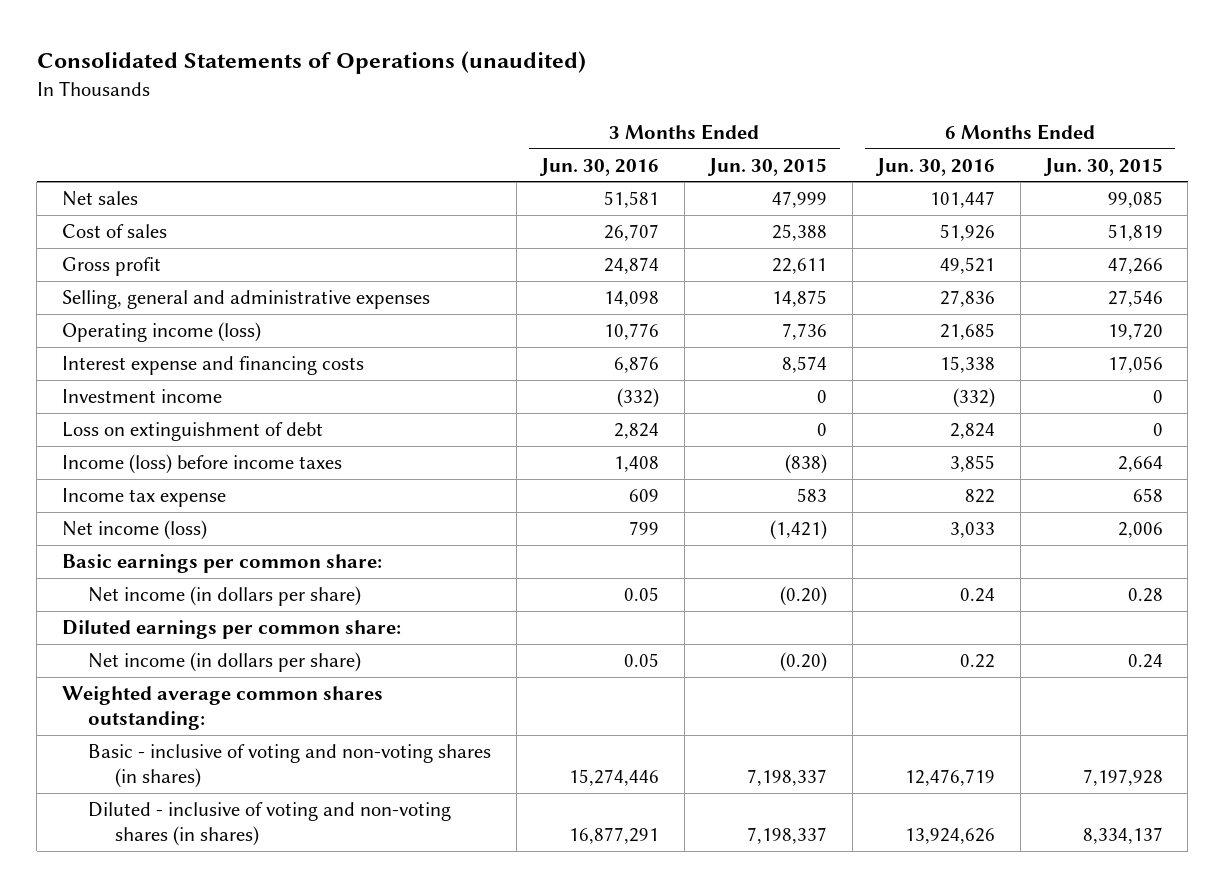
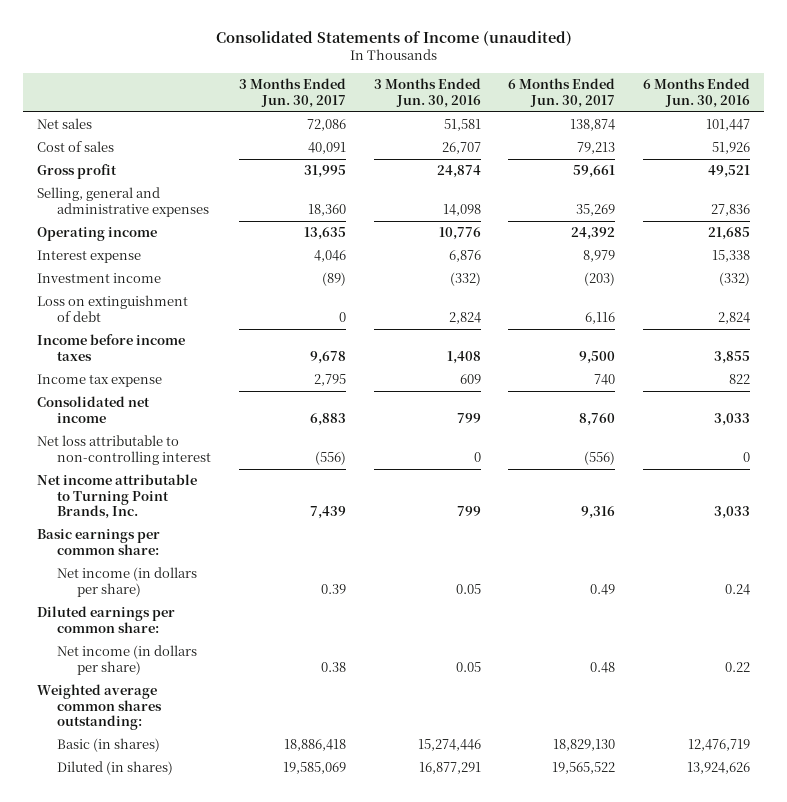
[36,51,586,75] Consolidated Statements of Operations (unaudited) -> [215,30,572,46] Consolidated Statements of Income (unaudited)
[707,157,828,176] Jun. 30, 2015 -> none
[1042,157,1163,176] Jun. 30, 2015 -> none
none -> [238,78,346,108] 3 Months Ended Jun. 30, 2017
none -> [508,78,616,108] 6 Months Ended Jun. 30, 2017
[61,321,261,342] Operating income (loss) -> [36,227,157,242] Operating income
[61,355,364,375] Interest expense and financing costs -> [36,250,141,264] Interest expense
[61,453,342,474] Income (loss) before income taxes -> [36,334,185,361] Income before income taxes
none -> [36,396,150,423] Consolidated net income
none -> [36,435,211,465] Net loss attributable to non-controlling interest
[61,519,207,540] Net income (loss) -> [36,474,197,520] Net income attributable to Turning Point Brands, Inc.
[88,743,492,788] Basic - inclusive of voting and non-voting shares (in shares) -> [56,738,160,753] Basic (in shares)
[88,801,452,846] Diluted - inclusive of voting and non-voting shares (in shares) -> [56,761,173,776] Diluted (in shares)

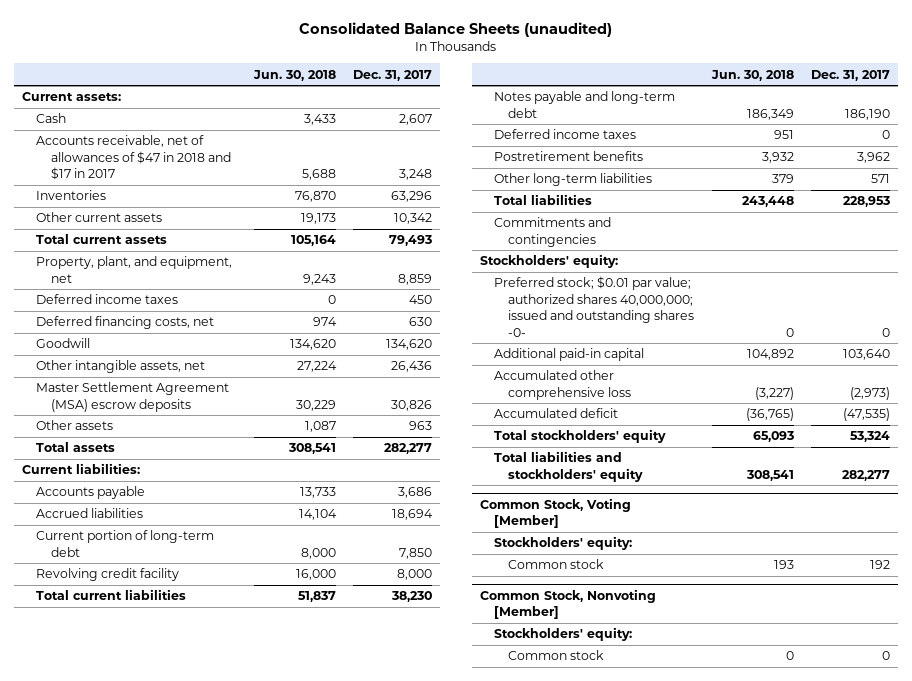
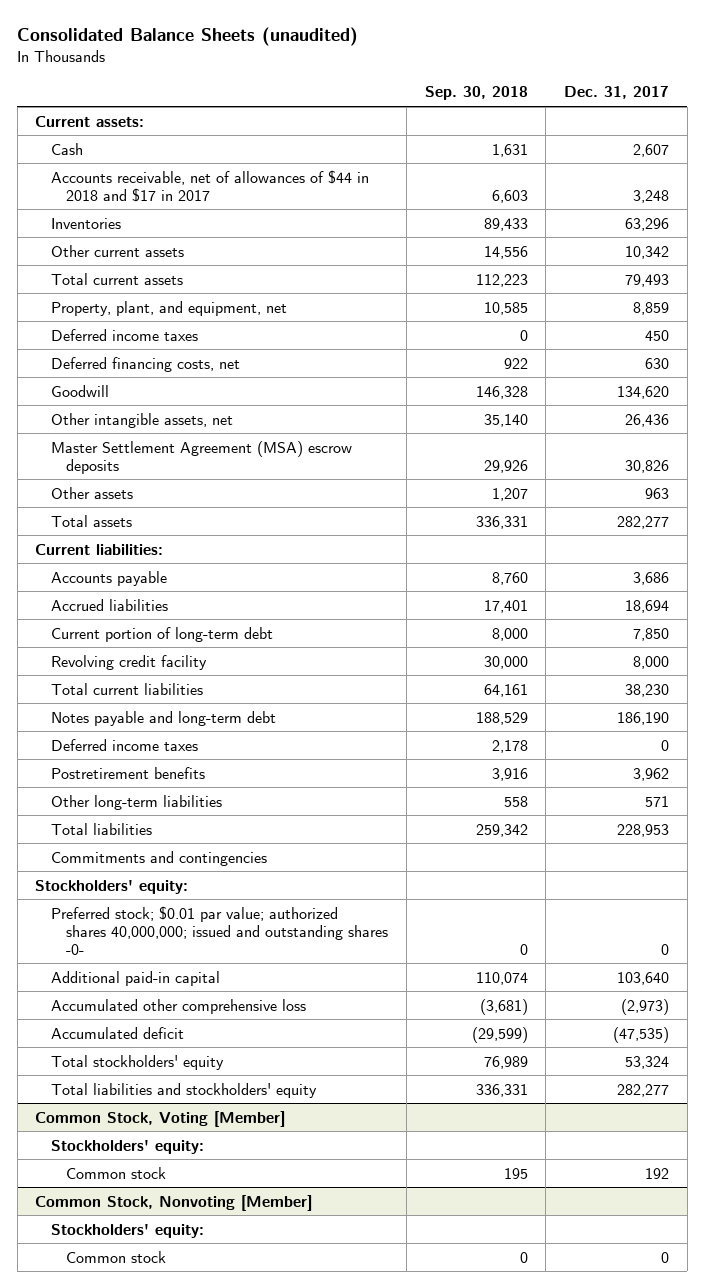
[252,69,336,81] Jun. 30, 2018 -> none
none -> [424,86,528,101] Sep. 30, 2018
[36,135,231,181] Accounts receivable, net of allowances of $47 in 2018 and $17 in 2017 -> [50,169,369,202] Accounts receivable, net of allowances of $44 in 2018 and $17 in 2017

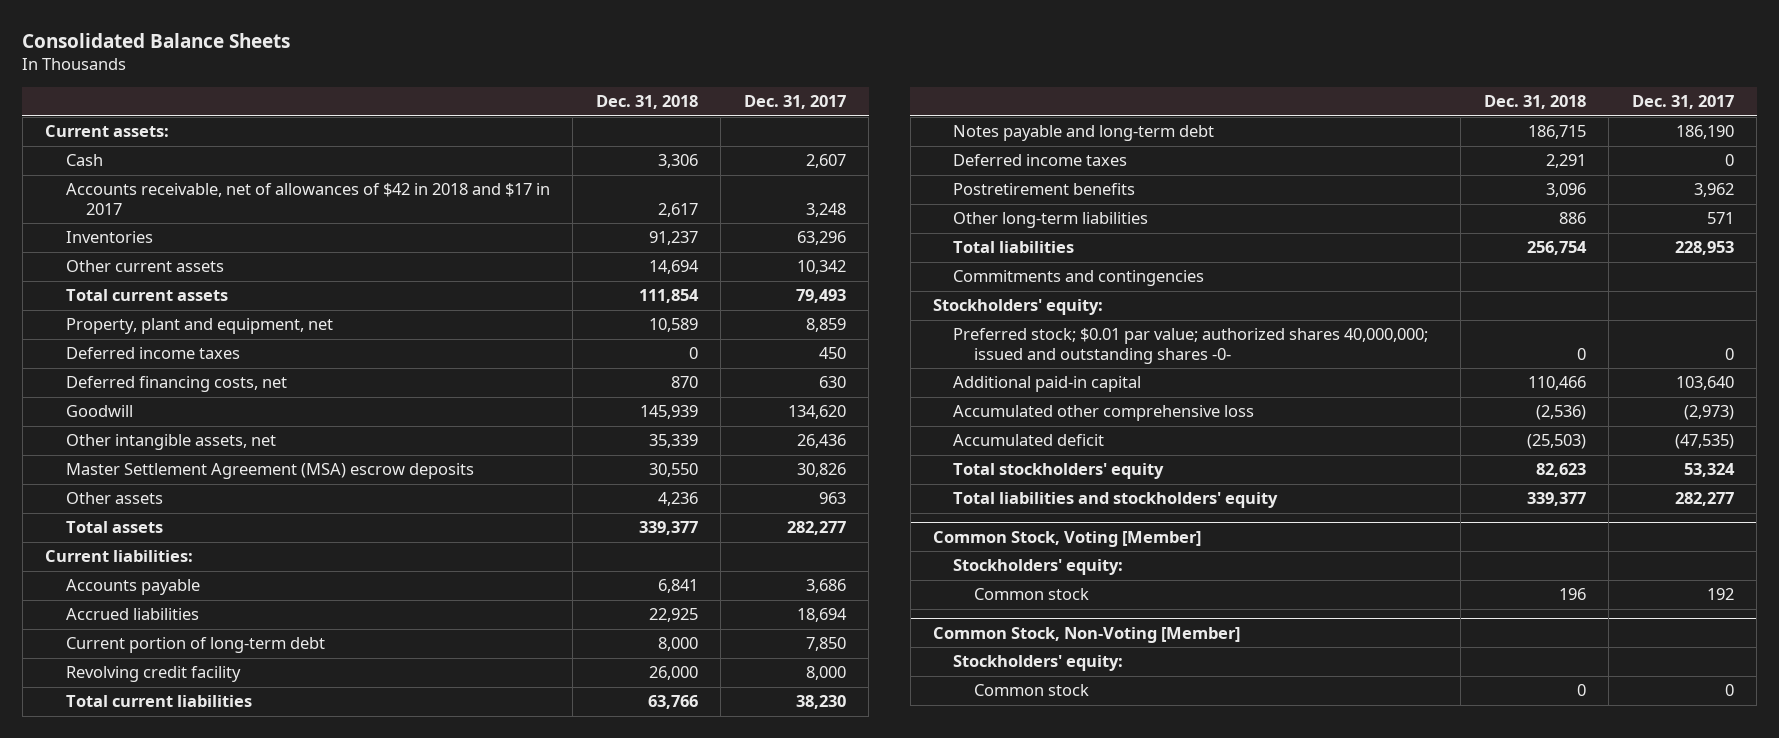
[17,27,359,47] Consolidated Balance Sheets (unaudited) -> [22,32,291,48] Consolidated Balance Sheets
[424,86,528,101] Sep. 30, 2018 -> none
none -> [595,95,698,110] Dec. 31, 2018
[50,169,369,202] Accounts receivable, net of allowances of $44 in 2018 and $17 in 2017 -> [65,183,550,215] Accounts receivable, net of allowances of $42 in 2018 and $17 in 2017
[50,300,287,316] Property, plant, and equipment, net -> [65,318,333,335] Property, plant and equipment, net
[35,1194,313,1211] Common Stock, Nonvoting [Member] -> [933,626,1241,643] Common Stock, Non-Voting [Member]

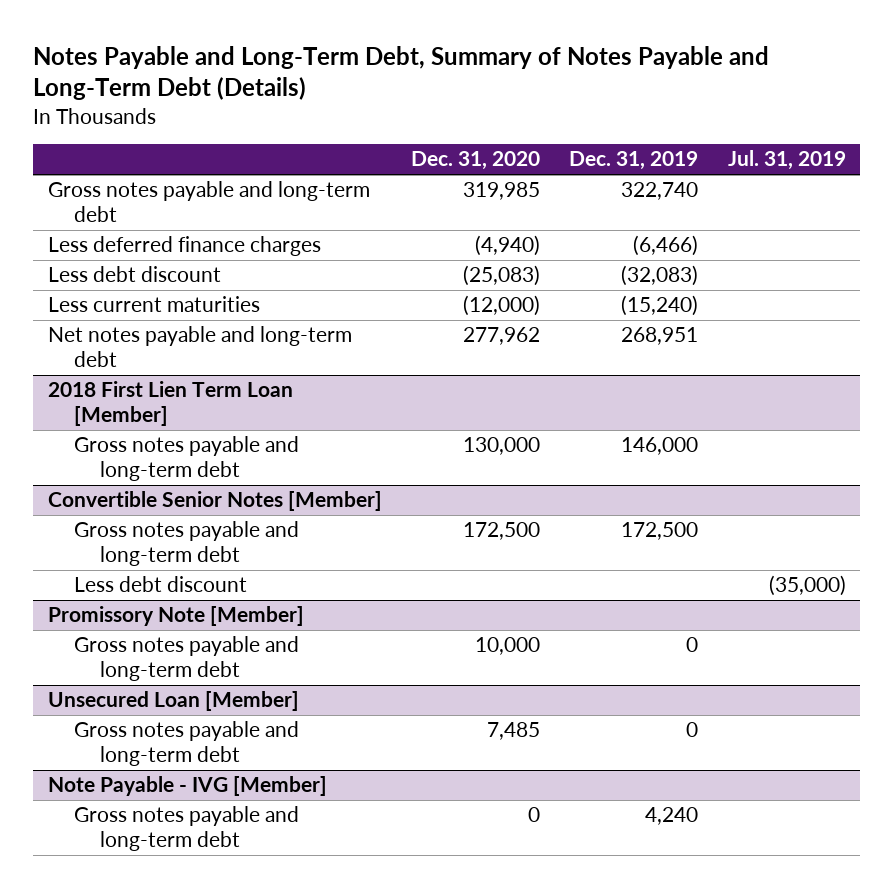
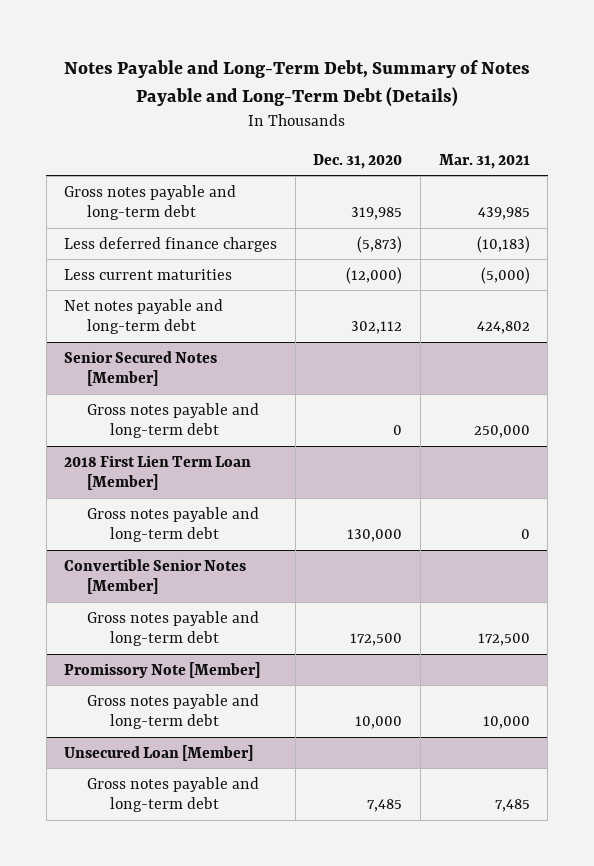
[569,151,699,171] Dec. 31, 2019 -> none
[727,150,846,171] Jul. 31, 2019 -> none
none -> [438,153,530,169] Mar. 31, 2021
[47,266,221,283] Less debt discount -> none
[474,235,540,257] (4,940) -> [357,235,403,253] (5,873)
[462,327,540,346] 277,962 -> [351,321,403,335] 302,112
none -> [64,350,218,387] Senior Secured Notes [Member]
none -> [87,402,260,439] Gross notes payable and long-term debt
[73,576,247,593] Less debt discount -> none
[47,776,327,797] Note Payable - IVG [Member] -> none
[73,806,299,852] Gross notes payable and long-term debt -> none

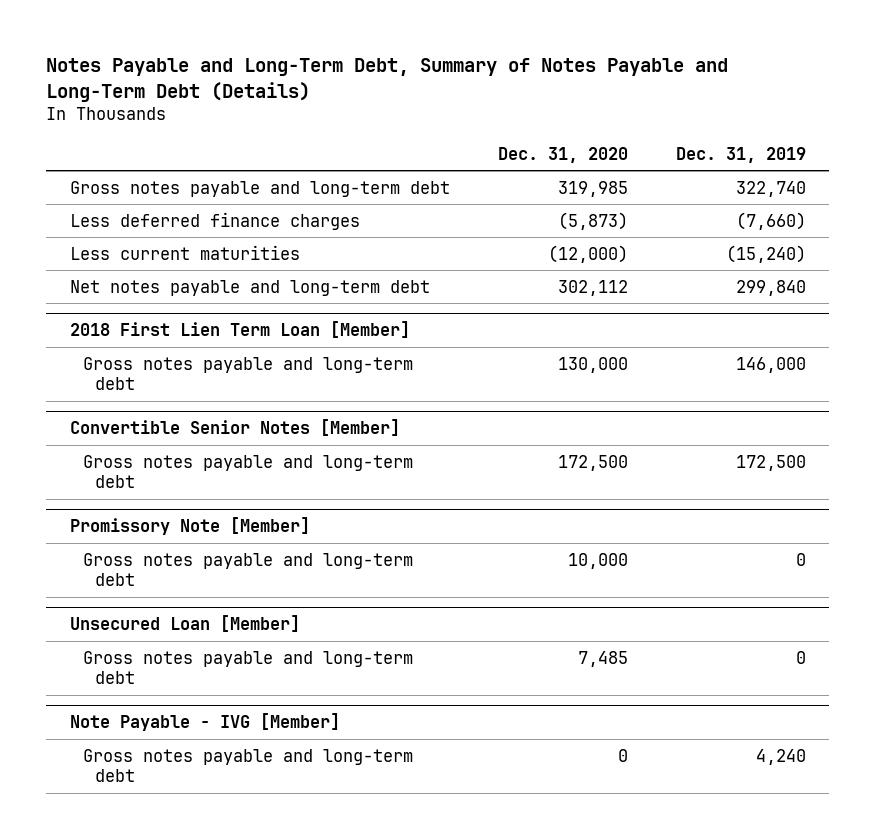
[438,153,530,169] Mar. 31, 2021 -> none
none -> [675,146,806,163] Dec. 31, 2019
[64,350,218,387] Senior Secured Notes [Member] -> none
[87,402,260,439] Gross notes payable and long-term debt -> none
none -> [70,712,341,731] Note Payable - IVG [Member]
none -> [82,748,413,782] Gross notes payable and long-term debt

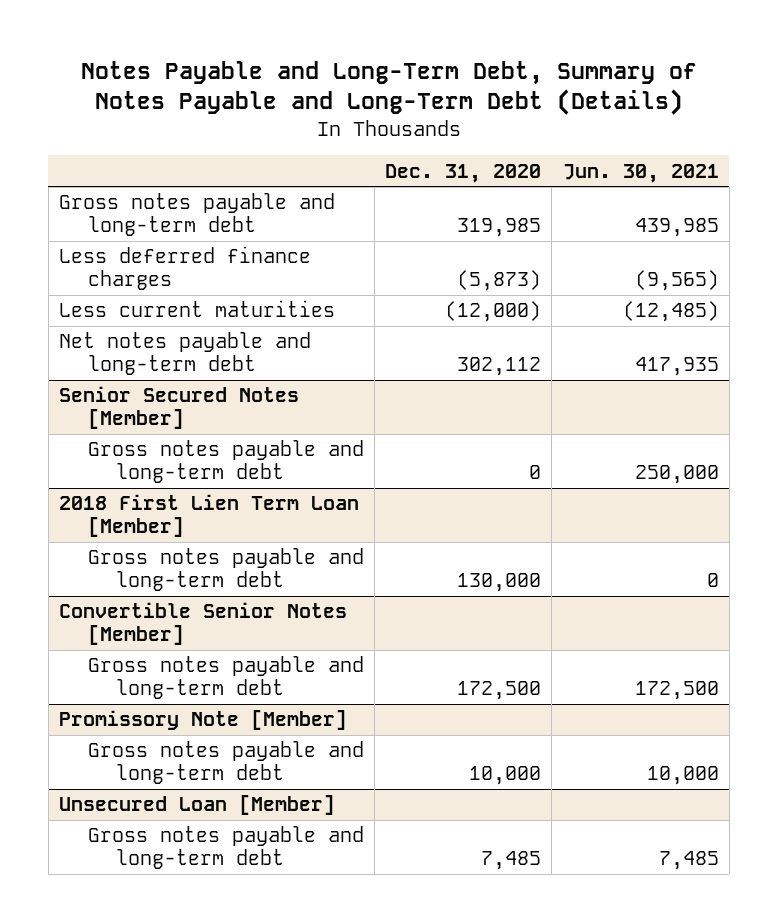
[675,146,806,163] Dec. 31, 2019 -> none
none -> [562,163,719,183] Jun. 30, 2021
none -> [59,386,300,430] Senior Secured Notes [Member]
none -> [87,440,364,484] Gross notes payable and long-term debt
[70,712,341,731] Note Payable - IVG [Member] -> none
[82,748,413,782] Gross notes payable and long-term debt -> none

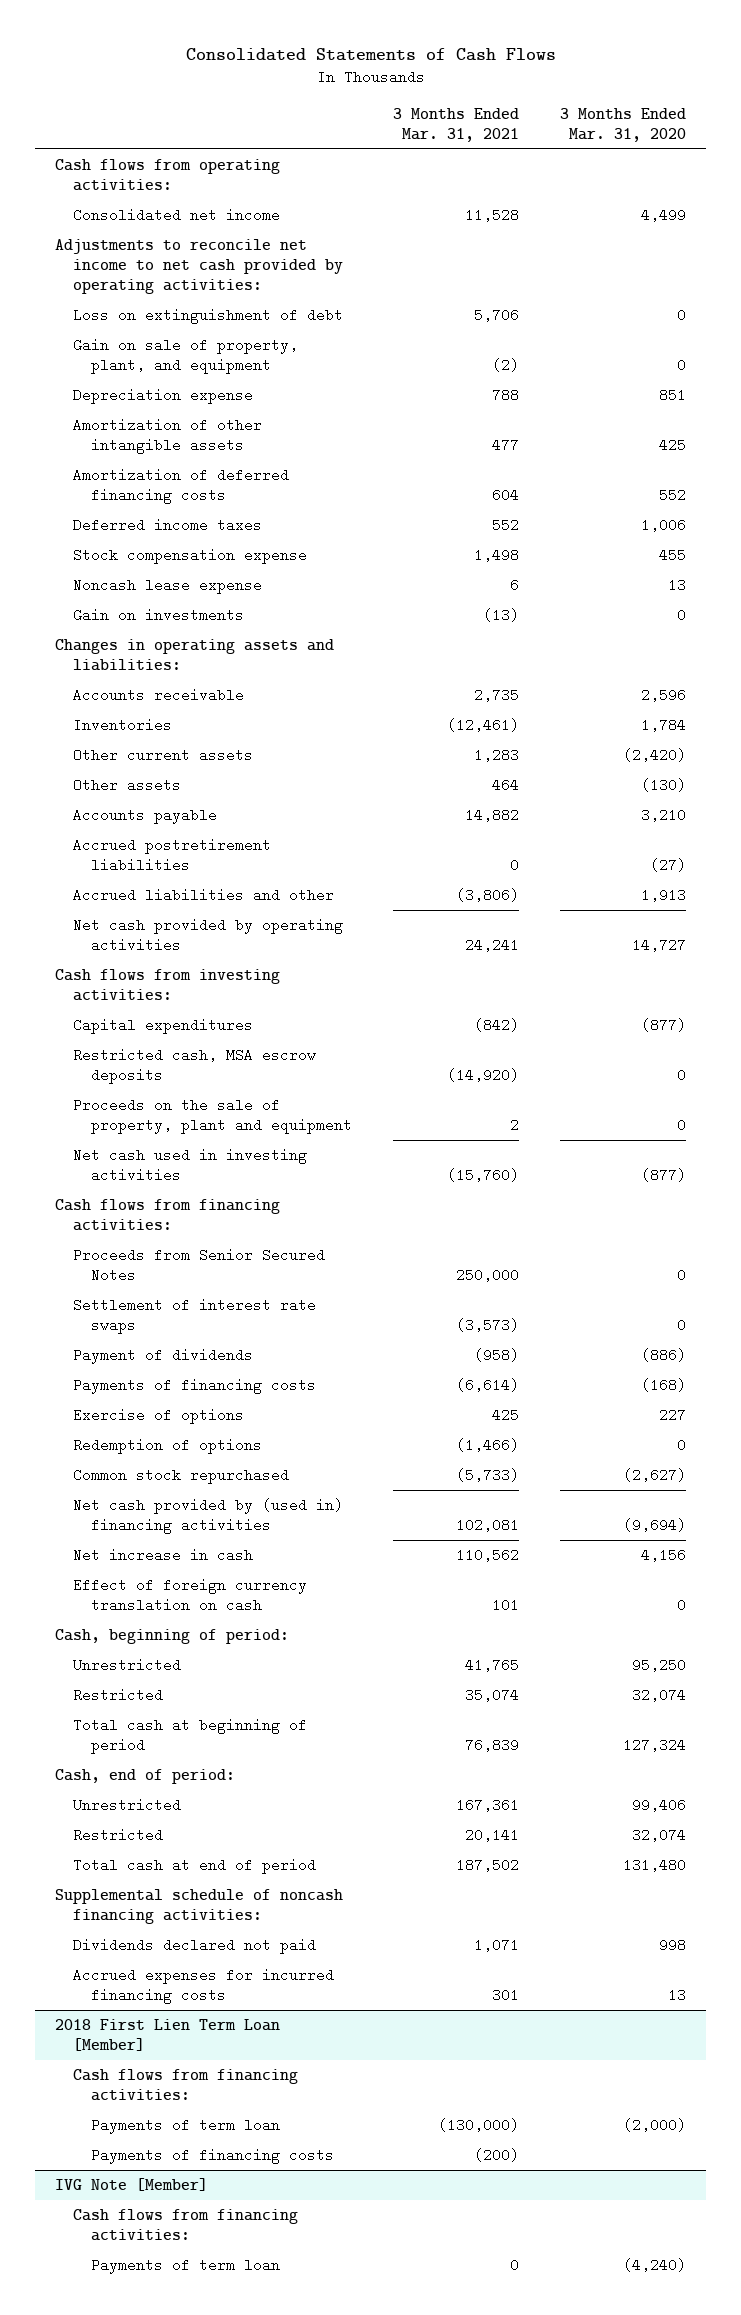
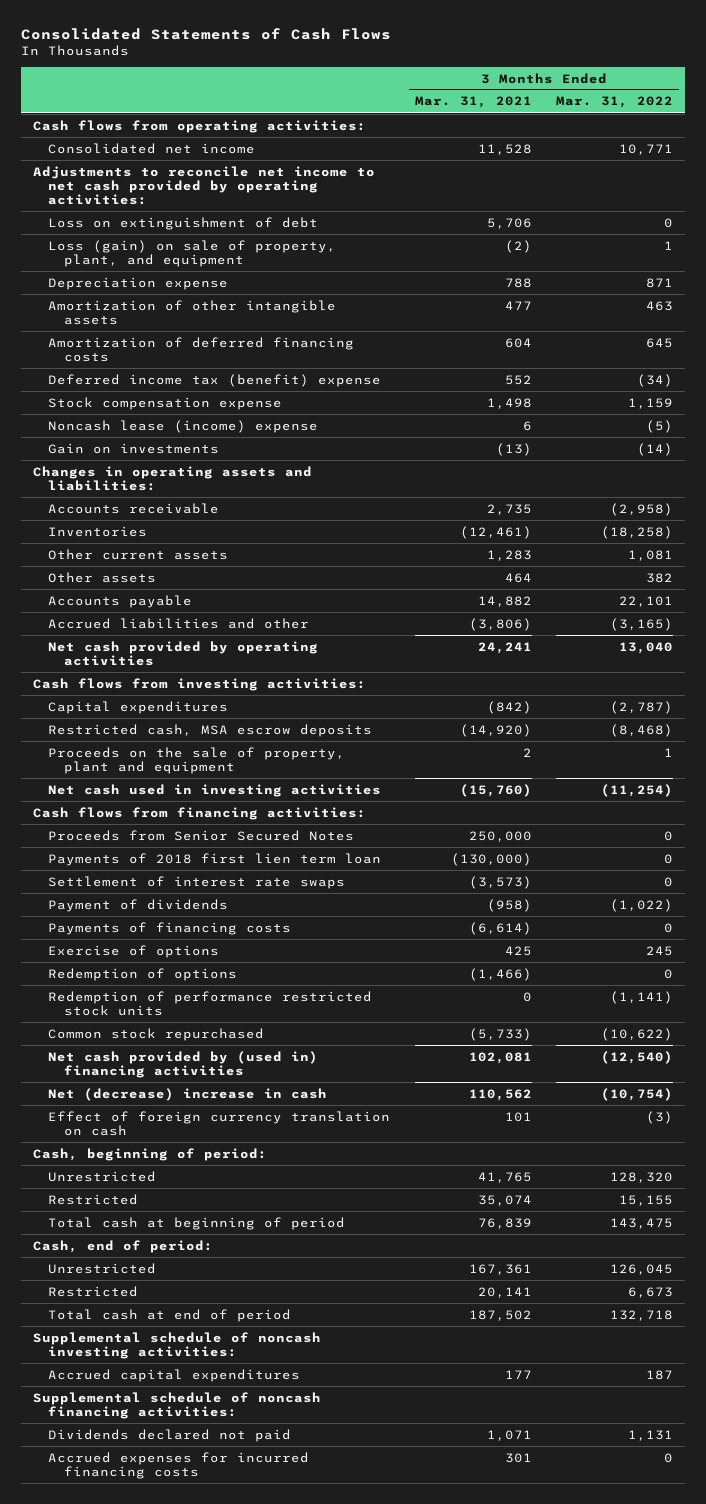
[559,107,686,142] 3 Months Ended Mar. 31, 2020 -> none
none -> [555,96,673,109] Mar. 31, 2022
[73,337,299,374] Gain on sale of property, plant, and equipment -> [48,239,337,267] Loss (gain) on sale of property, plant, and equipment
[73,517,263,532] Deferred income taxes -> [48,373,382,387] Deferred income tax (benefit) expense
[73,577,263,594] Noncash lease expense -> [48,419,319,433] Noncash lease (income) expense
[73,837,272,872] Accrued postretirement liabilities -> none
none -> [48,852,382,866] Payments of 2018 first lien term loan
none -> [48,990,373,1016] Redemption of performance restricted stock units
[73,1547,254,1562] Net increase in cash -> [48,1087,328,1101] Net (decrease) increase in cash
none -> [33,1331,322,1359] Supplemental schedule of noncash investing activities:
none -> [48,1368,301,1382] Accrued capital expenditures
[55,2018,281,2051] 2018 First Lien Term Loan [Member] -> none
[73,2068,299,2101] Cash flows from financing activities: -> none
[91,2117,281,2134] Payments of term loan -> none
[91,2147,335,2164] Payments of financing costs -> none
[55,2177,209,2191] IVG Note [Member] -> none
[73,2208,299,2241] Cash flows from financing activities: -> none
[91,2257,281,2274] Payments of term loan -> none

